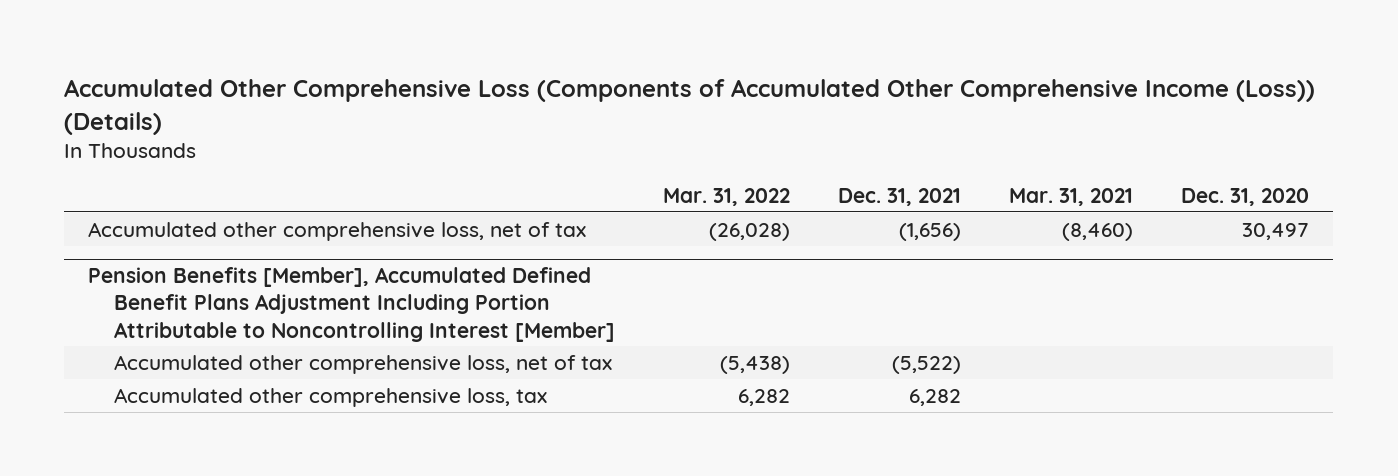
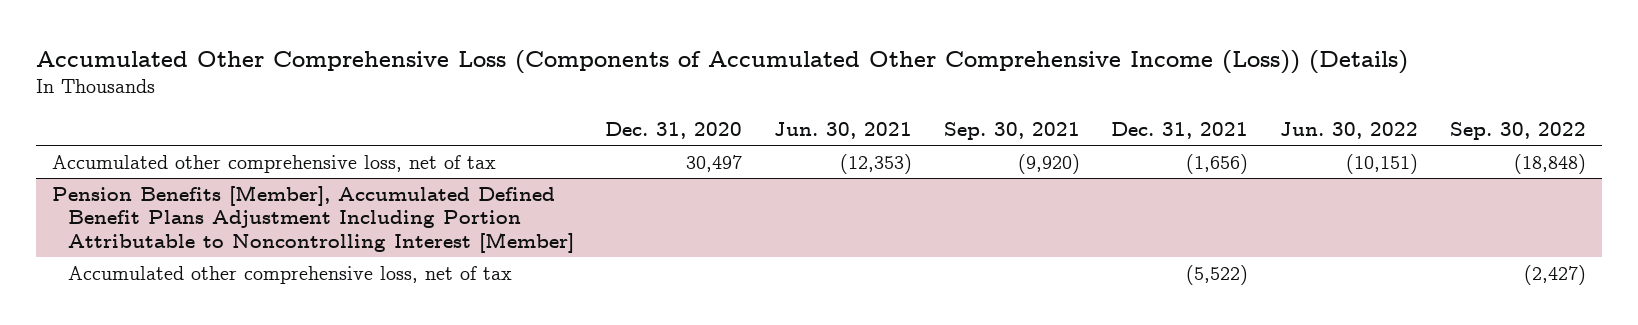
[663,187,791,206] Mar. 31, 2022 -> none
[1009,187,1134,206] Mar. 31, 2021 -> none
none -> [774,121,913,139] Jun. 30, 2021
none -> [943,121,1080,140] Sep. 30, 2021
none -> [1280,121,1419,139] Jun. 30, 2022
none -> [1449,121,1586,140] Sep. 30, 2022
[114,387,548,407] Accumulated other comprehensive loss, tax -> none

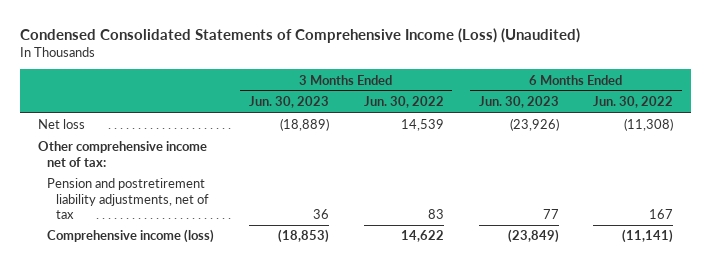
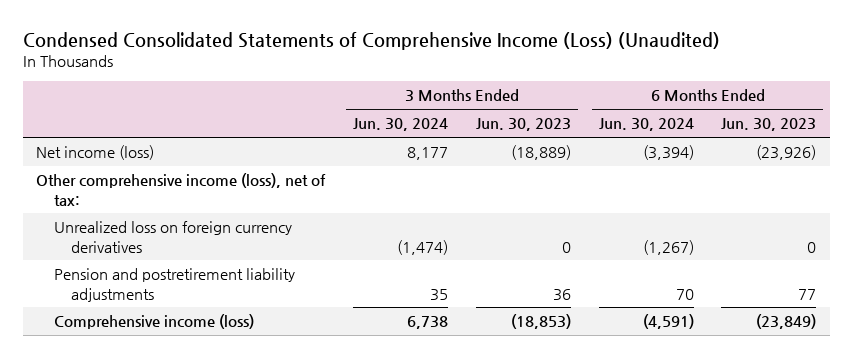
[363,96,444,109] Jun. 30, 2022 -> none
[593,96,674,109] Jun. 30, 2022 -> none
none -> [353,118,449,132] Jun. 30, 2024
none -> [598,118,694,132] Jun. 30, 2024
[37,119,85,130] Net loss -> [36,145,155,161] Net income (loss)
[37,141,207,167] Other comprehensive income net of tax: -> [36,173,327,206] Other comprehensive income (loss), net of tax:
none -> [53,221,292,253] Unrealized loss on foreign currency derivatives
[47,178,210,219] Pension and postretirement liability adjustments, net of tax -> [53,268,295,302] Pension and postretirement liability adjustments

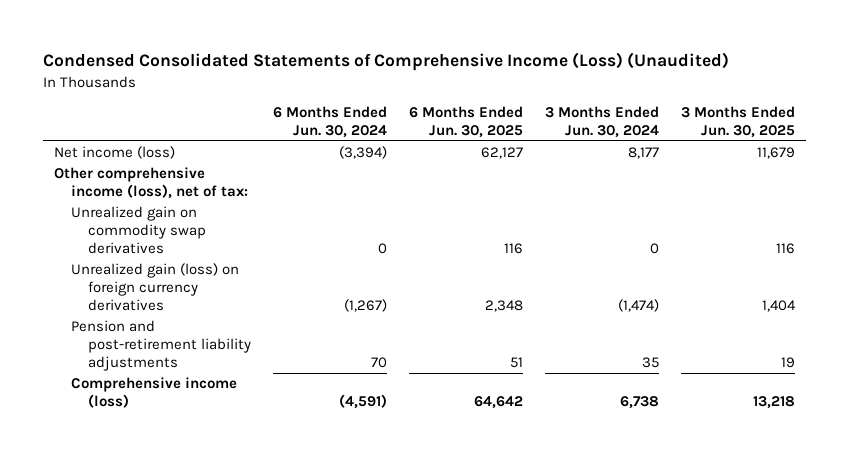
[475,118,571,132] Jun. 30, 2023 -> none
[721,118,817,132] Jun. 30, 2023 -> none
none -> [409,106,524,139] 6 Months Ended Jun. 30, 2025
none -> [680,106,795,139] 3 Months Ended Jun. 30, 2025
none -> [70,206,207,255] Unrealized gain on commodity swap derivatives
[53,221,292,253] Unrealized loss on foreign currency derivatives -> [70,263,239,312] Unrealized gain (loss) on foreign currency derivatives
[53,268,295,302] Pension and postretirement liability adjustments -> [70,320,252,372] Pension and post-retirement liability adjustments

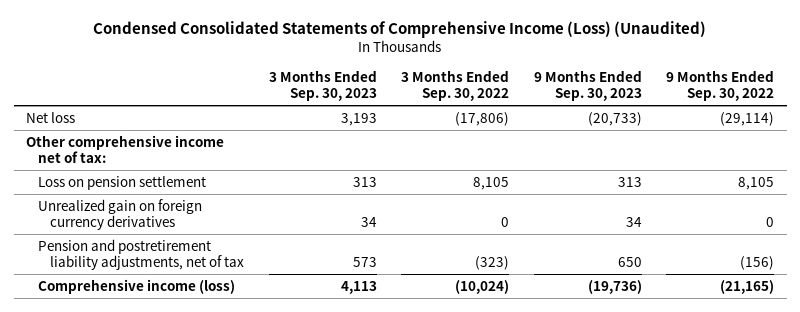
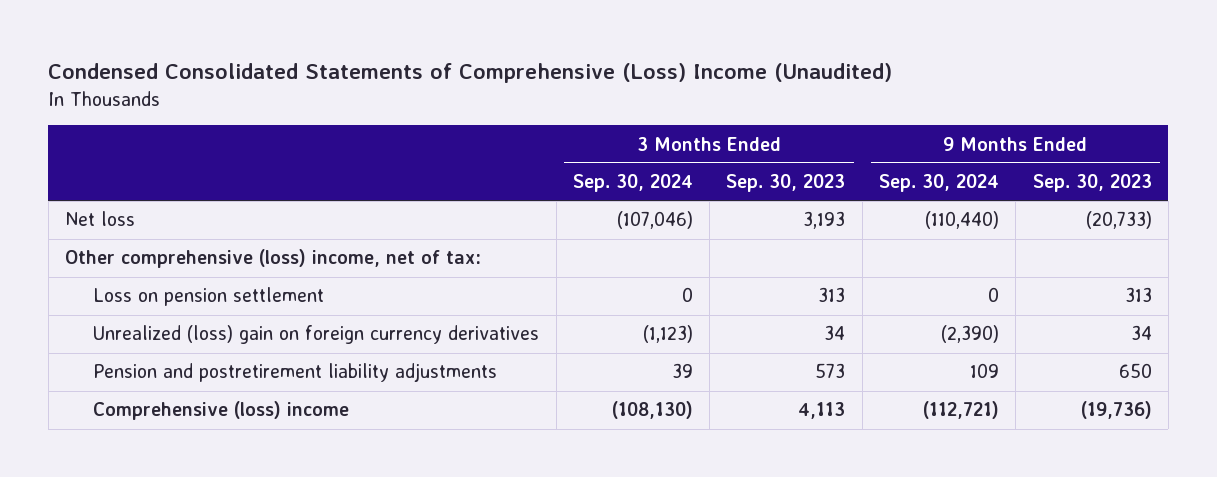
[93,21,707,39] Condensed Consolidated Statements of Comprehensive Income (Loss) (Unaudited) -> [48,62,893,83] Condensed Consolidated Statements of Comprehensive (Loss) Income (Unaudited)
[401,69,510,102] 3 Months Ended Sep. 30, 2022 -> none
[666,69,775,102] 9 Months Ended Sep. 30, 2022 -> none
none -> [572,174,693,193] Sep. 30, 2024
none -> [878,174,999,193] Sep. 30, 2024
[25,134,224,163] Other comprehensive income net of tax: -> [65,249,482,269] Other comprehensive (loss) income, net of tax:
[37,198,202,230] Unrealized gain on foreign currency derivatives -> [93,325,540,345] Unrealized (loss) gain on foreign currency derivatives
[37,238,245,270] Pension and postretirement liability adjustments, net of tax -> [93,363,498,383] Pension and postretirement liability adjustments
[37,278,235,294] Comprehensive income (loss) -> [93,401,350,421] Comprehensive (loss) income

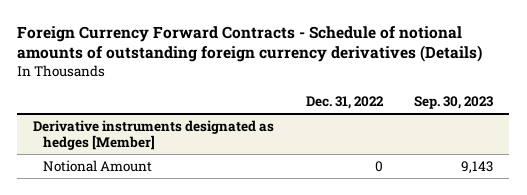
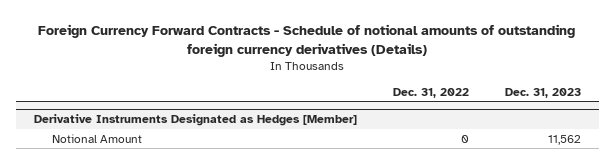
[414,96,494,110] Sep. 30, 2023 -> none
none -> [504,87,581,98] Dec. 31, 2023
[33,119,275,150] Derivative instruments designated as hedges [Member] -> [33,114,357,127] Derivative Instruments Designated as Hedges [Member]

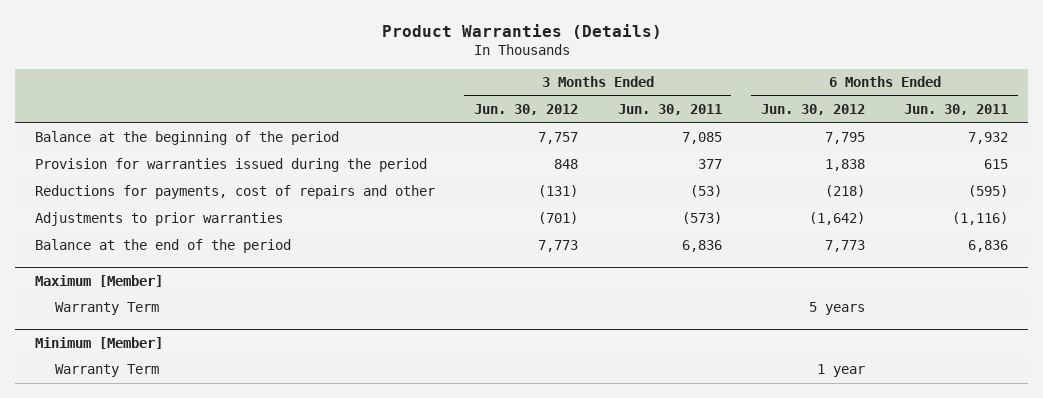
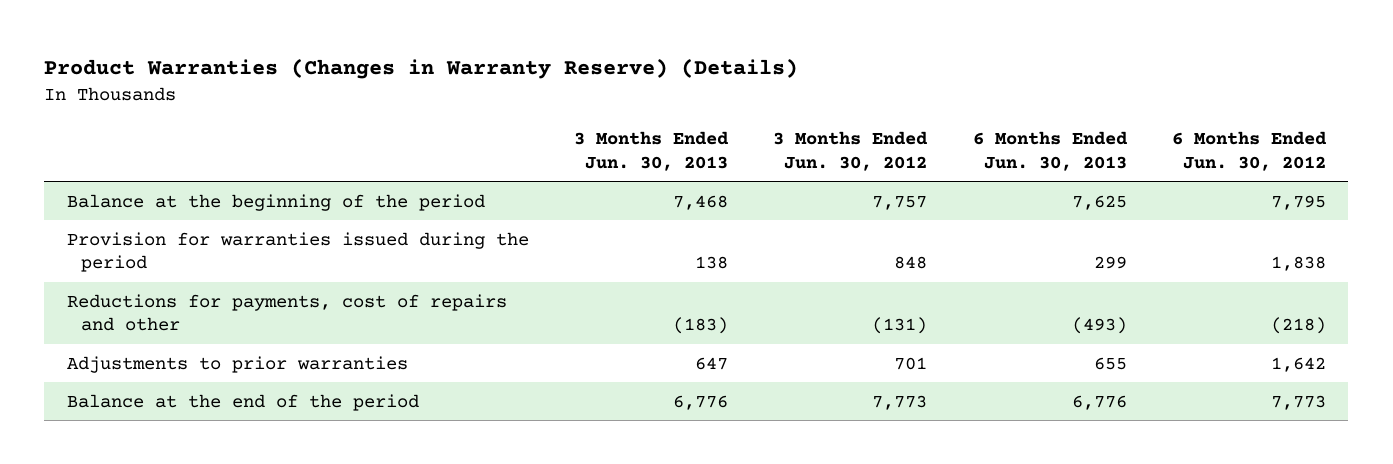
[381,23,662,39] Product Warranties (Details) -> [44,58,799,80] Product Warranties (Changes in Warranty Reserve) (Details)
[617,104,722,116] Jun. 30, 2011 -> none
[904,104,1009,116] Jun. 30, 2011 -> none
none -> [574,130,730,171] 3 Months Ended Jun. 30, 2013
none -> [972,130,1128,171] 6 Months Ended Jun. 30, 2013
[538,212,579,225] (701) -> [894,356,928,370] 701
[809,212,866,226] (1,642) -> [1270,356,1326,372] 1,642
[34,274,163,287] Maximum [Member] -> none
[54,302,159,316] Warranty Term -> none
[34,336,163,349] Minimum [Member] -> none
[54,364,159,378] Warranty Term -> none

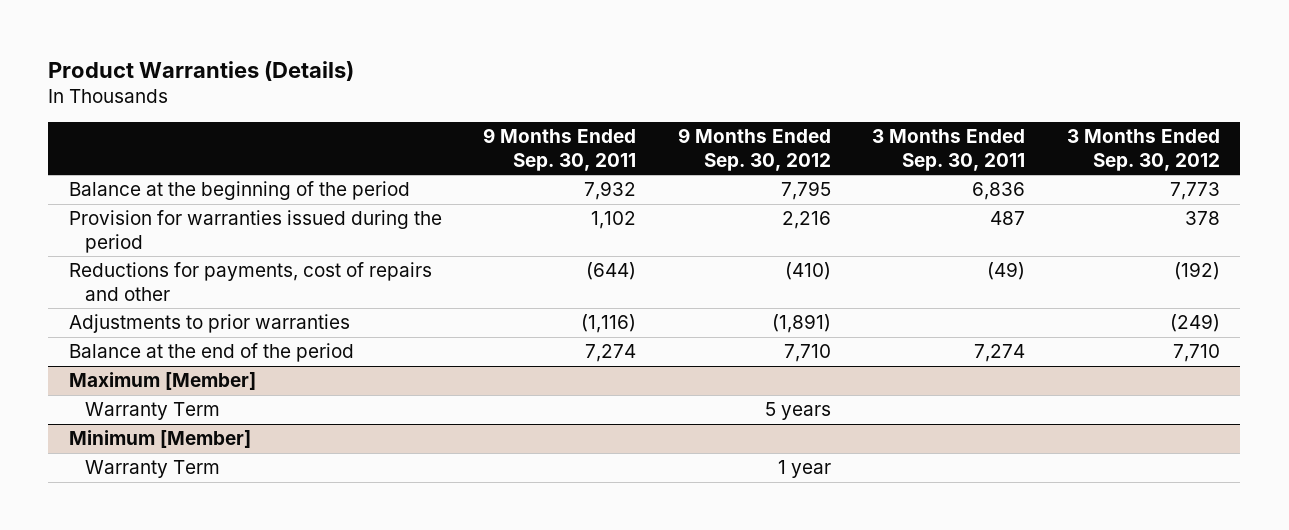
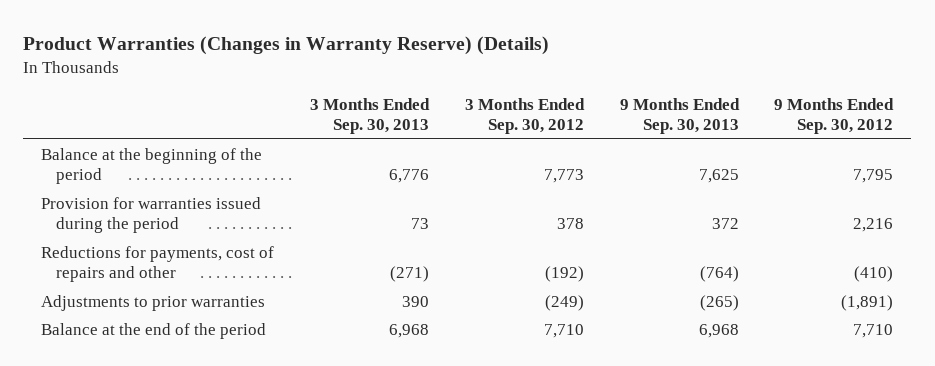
[48,60,355,81] Product Warranties (Details) -> [23,35,550,55] Product Warranties (Changes in Warranty Reserve) (Details)
[483,128,637,171] 9 Months Ended Sep. 30, 2011 -> none
[872,129,1026,171] 3 Months Ended Sep. 30, 2011 -> none
none -> [310,97,431,135] 3 Months Ended Sep. 30, 2013
none -> [619,97,740,135] 9 Months Ended Sep. 30, 2013
[68,372,256,391] Maximum [Member] -> none
[85,402,221,421] Warranty Term -> none
[68,430,251,449] Minimum [Member] -> none
[85,460,221,479] Warranty Term -> none

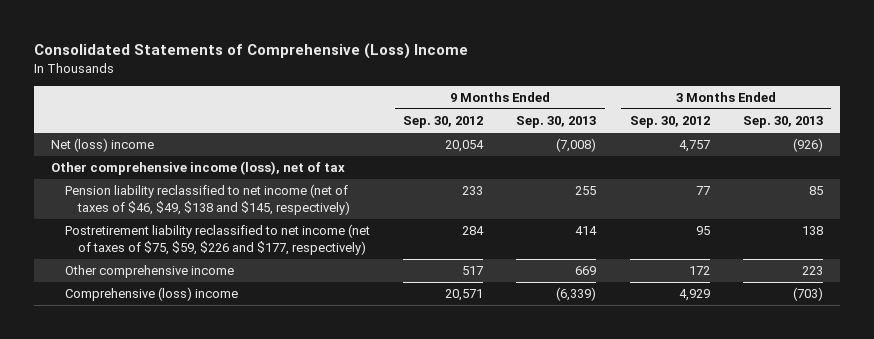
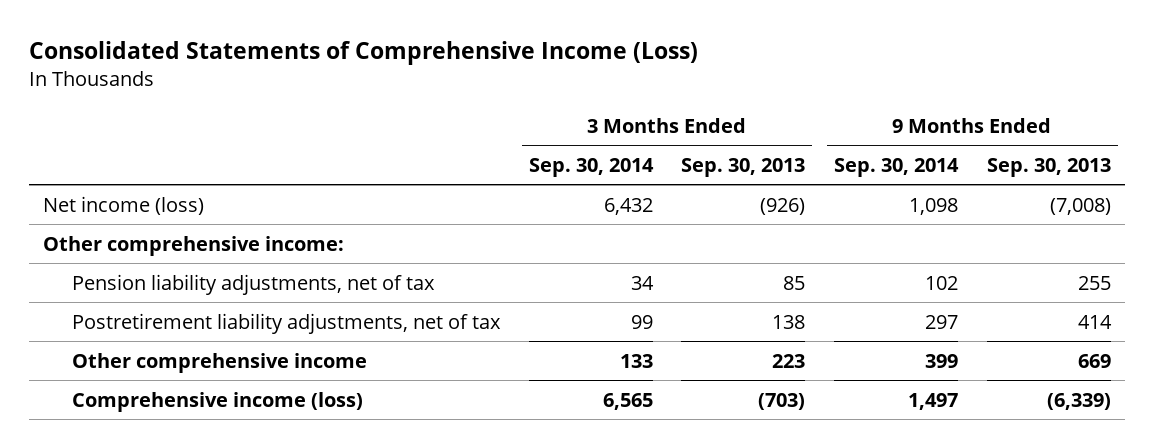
[34,42,469,59] Consolidated Statements of Comprehensive (Loss) Income -> [28,41,698,66] Consolidated Statements of Comprehensive Income (Loss)
[402,116,483,129] Sep. 30, 2012 -> none
[629,116,710,129] Sep. 30, 2012 -> none
none -> [528,157,654,177] Sep. 30, 2014
none -> [833,157,959,177] Sep. 30, 2014
[50,138,154,153] Net (loss) income -> [42,195,204,215] Net income (loss)
[50,161,345,176] Other comprehensive income (loss), net of tax -> [42,235,344,256] Other comprehensive income:
[64,184,351,216] Pension liability reclassified to net income (net of taxes of $46, $49, $138 and $145, respectively) -> [72,273,436,295] Pension liability adjustments, net of tax
[64,224,370,256] Postretirement liability reclassified to net income (net of taxes of $75, $59, $226 and $177, respectively) -> [72,312,502,334] Postretirement liability adjustments, net of tax
[64,287,238,302] Comprehensive (loss) income -> [72,391,364,412] Comprehensive income (loss)

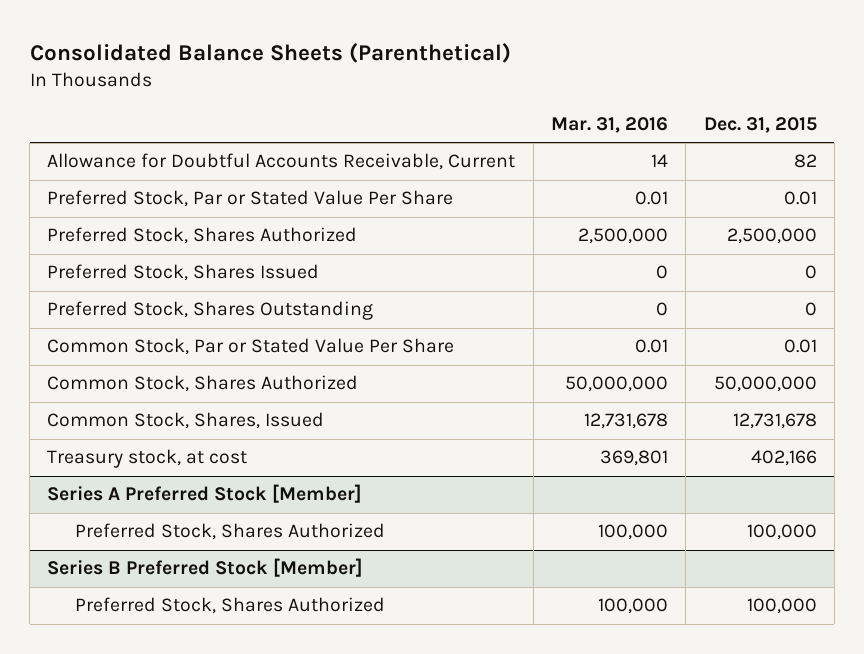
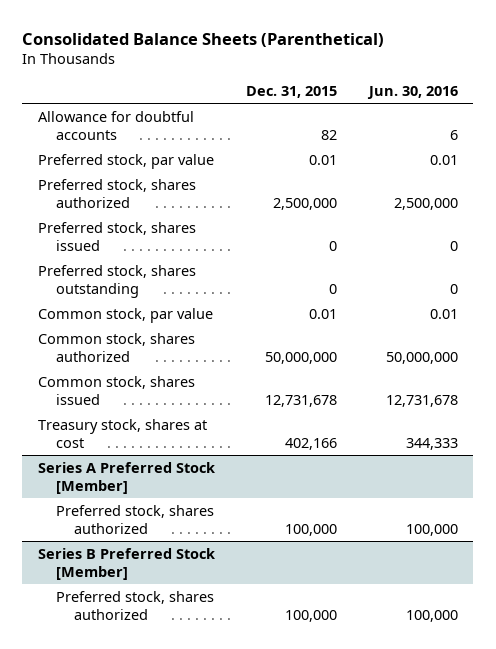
[550,116,668,133] Mar. 31, 2016 -> none
none -> [366,85,458,99] Jun. 30, 2016
[47,153,516,171] Allowance for Doubtful Accounts Receivable, Current -> [38,110,195,140] Allowance for doubtful accounts
[47,190,454,208] Preferred Stock, Par or Stated Value Per Share -> [38,153,215,169] Preferred stock, par value
[47,227,358,245] Preferred Stock, Shares Authorized -> [38,178,197,208] Preferred stock, shares authorized
[47,264,320,282] Preferred Stock, Shares Issued -> [38,221,197,251] Preferred stock, shares issued
[47,301,374,321] Preferred Stock, Shares Outstanding -> [38,264,197,298] Preferred stock, shares outstanding
[47,338,455,356] Common Stock, Par or Stated Value Per Share -> [38,307,214,323] Common stock, par value
[47,375,359,393] Common Stock, Shares Authorized -> [38,332,196,362] Common stock, shares authorized
[47,412,325,430] Common Stock, Shares, Issued -> [38,375,196,405] Common stock, shares issued
[47,449,248,469] Treasury stock, at cost -> [38,418,208,448] Treasury stock, shares at cost
[75,523,386,541] Preferred Stock, Shares Authorized -> [56,504,215,534] Preferred stock, shares authorized
[75,597,386,615] Preferred Stock, Shares Authorized -> [56,590,215,620] Preferred stock, shares authorized

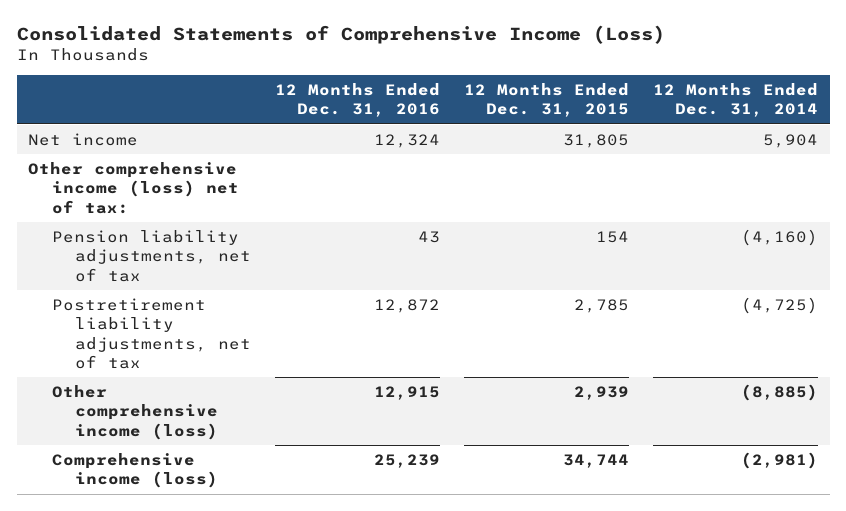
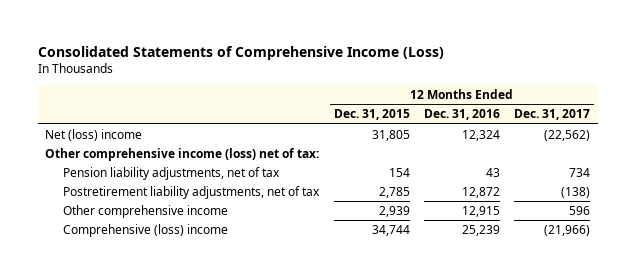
[652,82,818,118] 12 Months Ended Dec. 31, 2014 -> none
none -> [514,109,591,121] Dec. 31, 2017
[28,132,139,146] Net income -> [45,128,143,141] Net (loss) income
[51,384,219,440] Other comprehensive income (loss) -> [62,204,228,218] Other comprehensive income
[51,452,219,489] Comprehensive income (loss) -> [62,223,228,237] Comprehensive (loss) income

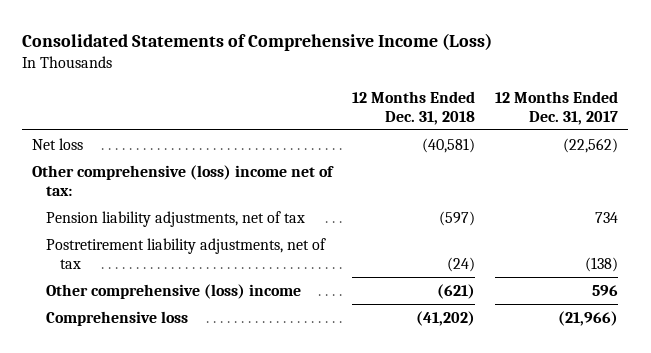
[333,109,410,121] Dec. 31, 2015 -> none
[424,109,501,121] Dec. 31, 2016 -> none
none -> [352,90,476,125] 12 Months Ended Dec. 31, 2018
[45,128,143,141] Net (loss) income -> [32,138,84,151] Net loss
[45,147,320,161] Other comprehensive income (loss) net of tax: -> [32,165,335,196] Other comprehensive (loss) income net of tax:
[62,204,228,218] Other comprehensive income -> [46,284,302,300] Other comprehensive (loss) income
[62,223,228,237] Comprehensive (loss) income -> [46,311,189,327] Comprehensive loss

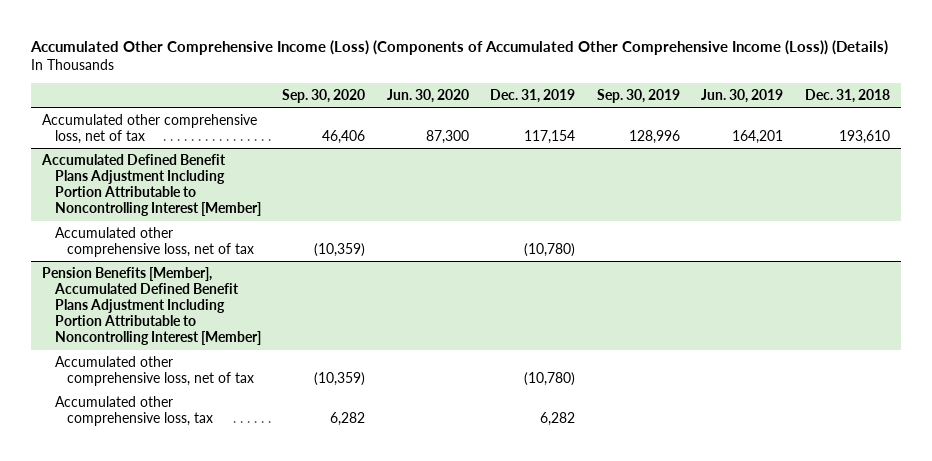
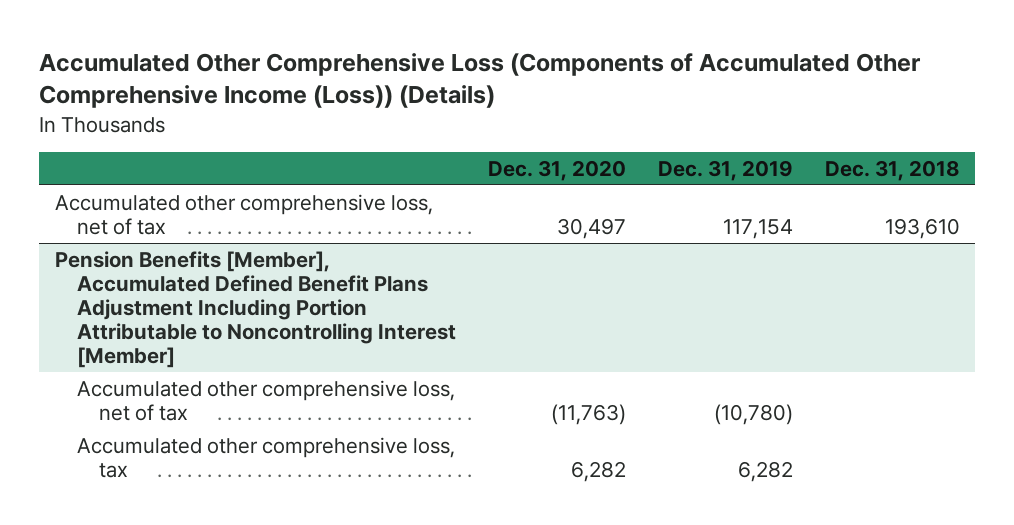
[30,40,889,56] Accumulated Other Comprehensive Income (Loss) (Components of Accumulated Other Comprehensive Income (Loss)) (Details) -> [38,52,921,109] Accumulated Other Comprehensive Loss (Components of Accumulated Other Comprehensive Income (Loss)) (Details)
[282,89,366,104] Sep. 30, 2020 -> none
[386,89,469,104] Jun. 30, 2020 -> none
[596,89,680,104] Sep. 30, 2019 -> none
[701,89,784,104] Jun. 30, 2019 -> none
none -> [487,160,626,182] Dec. 31, 2020
[41,153,261,217] Accumulated Defined Benefit Plans Adjustment Including Portion Attributable to Noncontrolling Interest [Member] -> none
[54,226,254,258] Accumulated other comprehensive loss, net of tax -> none

